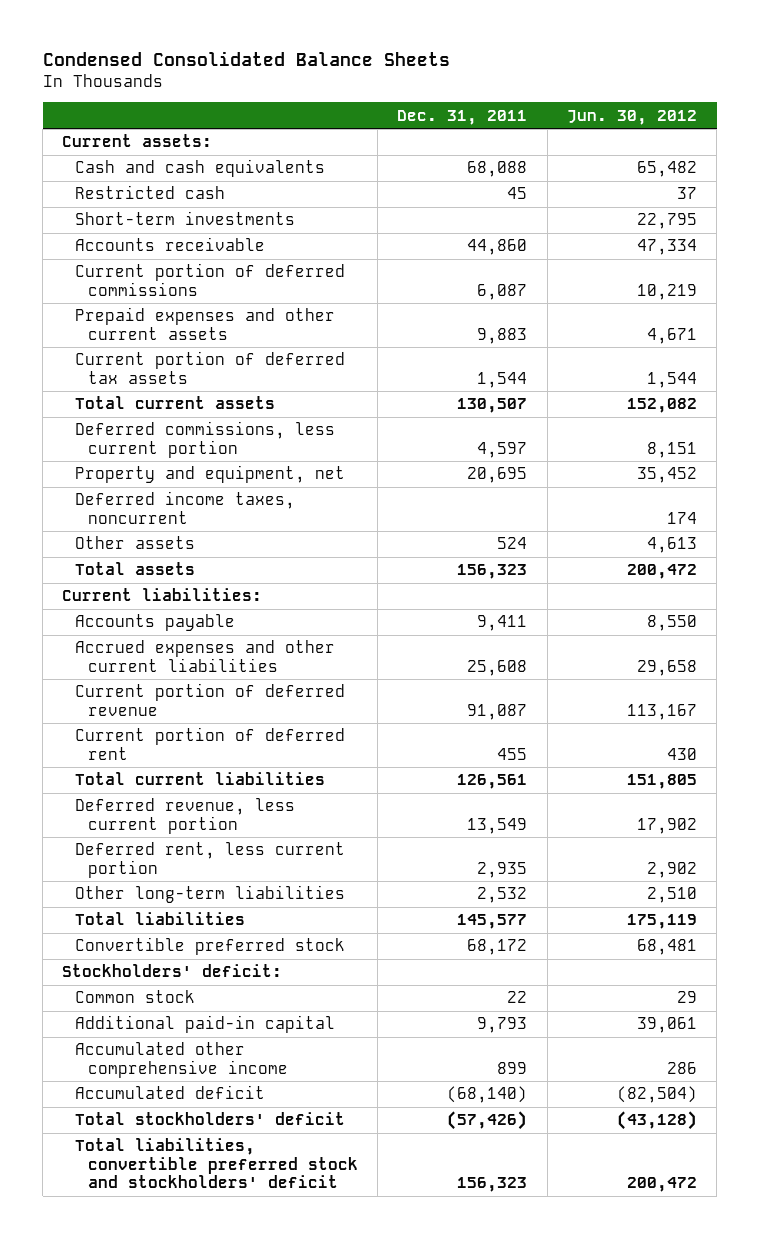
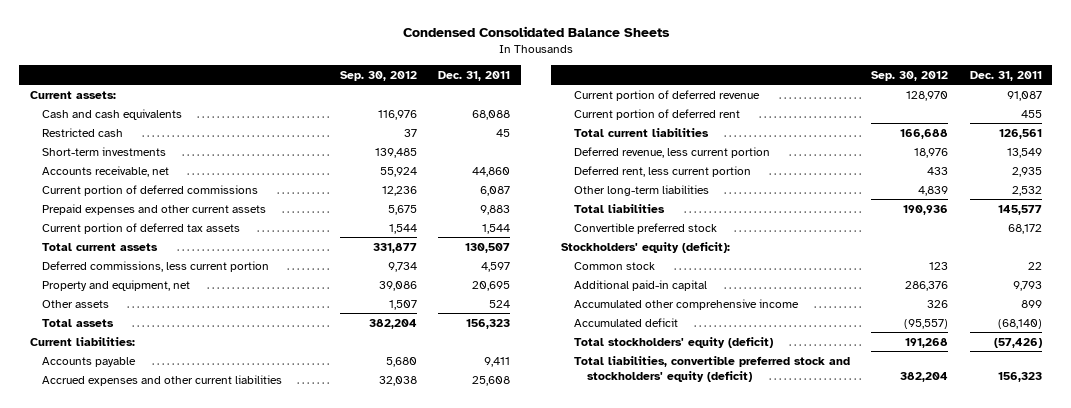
[567,109,698,125] Jun. 30, 2012 -> none
none -> [339,70,417,81] Sep. 30, 2012
[74,237,265,252] Accounts receivable -> [42,165,170,177] Accounts receivable, net
[74,491,295,524] Deferred income taxes, noncurrent -> none
[62,964,283,978] Stockholders' deficit: -> [561,241,731,253] Stockholders' equity (deficit):
[74,1112,345,1126] Total stockholders' deficit -> [574,336,774,348] Total stockholders' equity (deficit)
[74,1138,358,1189] Total liabilities, convertible preferred stock and stockholders' deficit -> [574,355,851,382] Total liabilities, convertible preferred stock and stockholders' equity (deficit)

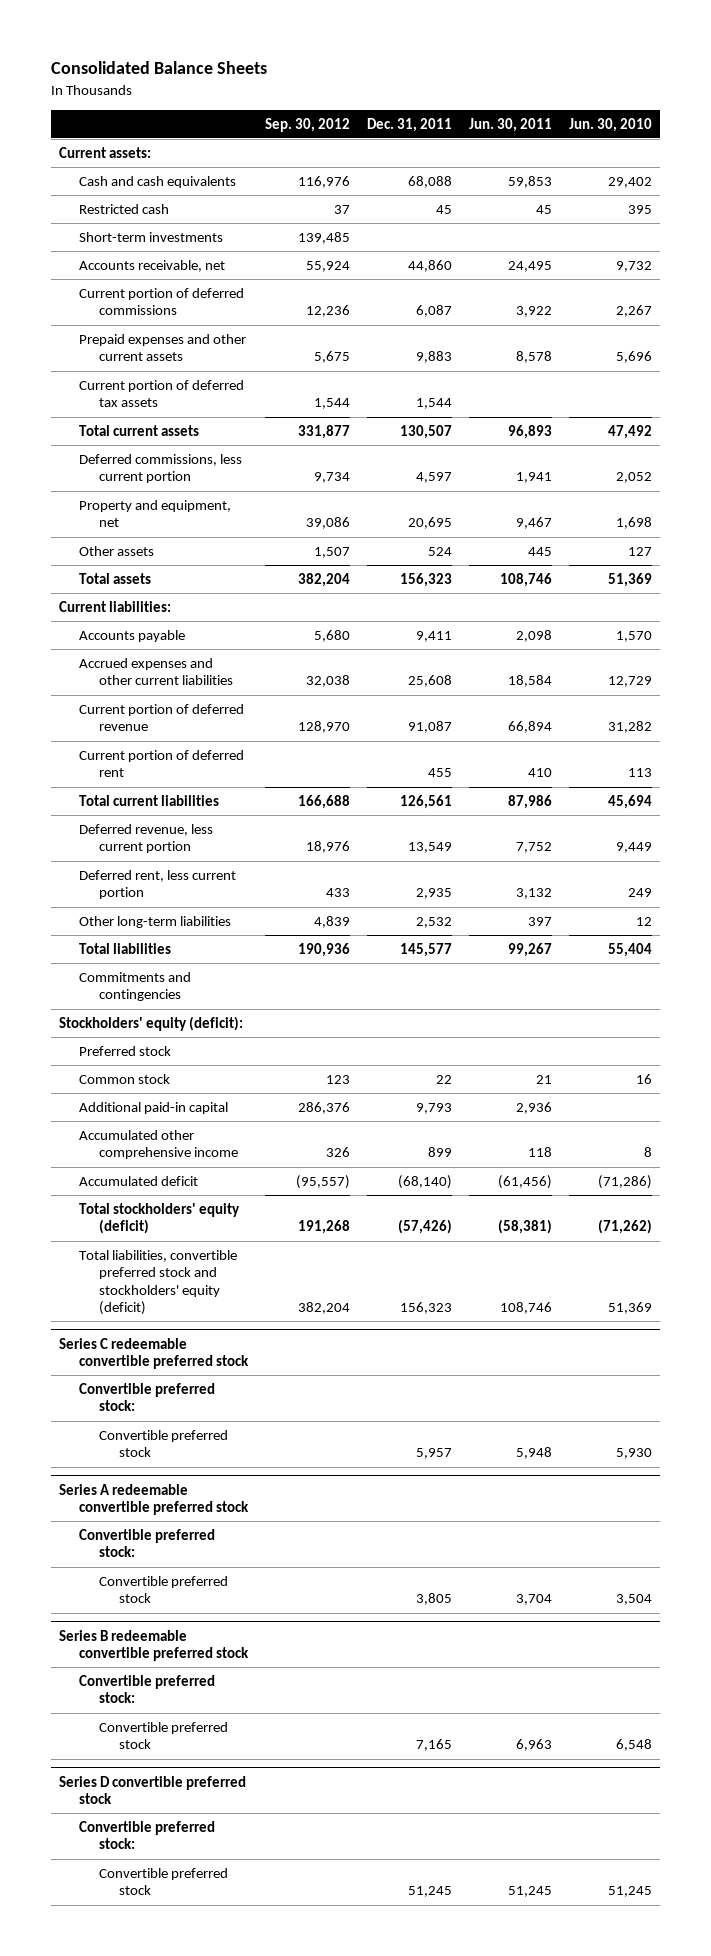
[402,26,670,38] Condensed Consolidated Balance Sheets -> [50,61,267,75] Consolidated Balance Sheets
none -> [469,117,553,132] Jun. 30, 2011
none -> [568,117,652,132] Jun. 30, 2010
[574,222,718,234] Convertible preferred stock -> none
none -> [79,972,192,1002] Commitments and contingencies
none -> [79,1046,172,1057] Preferred stock
none -> [59,1337,250,1370] Series C redeemable convertible preferred stock
none -> [79,1383,216,1412] Convertible preferred stock:
none -> [99,1430,229,1458] Convertible preferred stock
none -> [59,1483,250,1516] Series A redeemable convertible preferred stock
none -> [79,1529,216,1558] Convertible preferred stock:
none -> [99,1576,229,1604] Convertible preferred stock
none -> [59,1629,250,1662] Series B redeemable convertible preferred stock
none -> [79,1675,216,1704] Convertible preferred stock:
none -> [99,1722,229,1750] Convertible preferred stock
none -> [59,1775,247,1805] Series D convertible preferred stock
none -> [79,1821,216,1850] Convertible preferred stock:
none -> [99,1868,229,1896] Convertible preferred stock

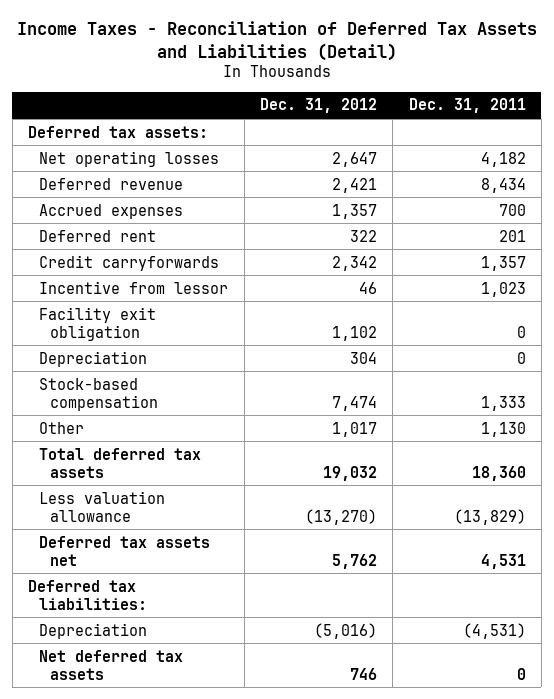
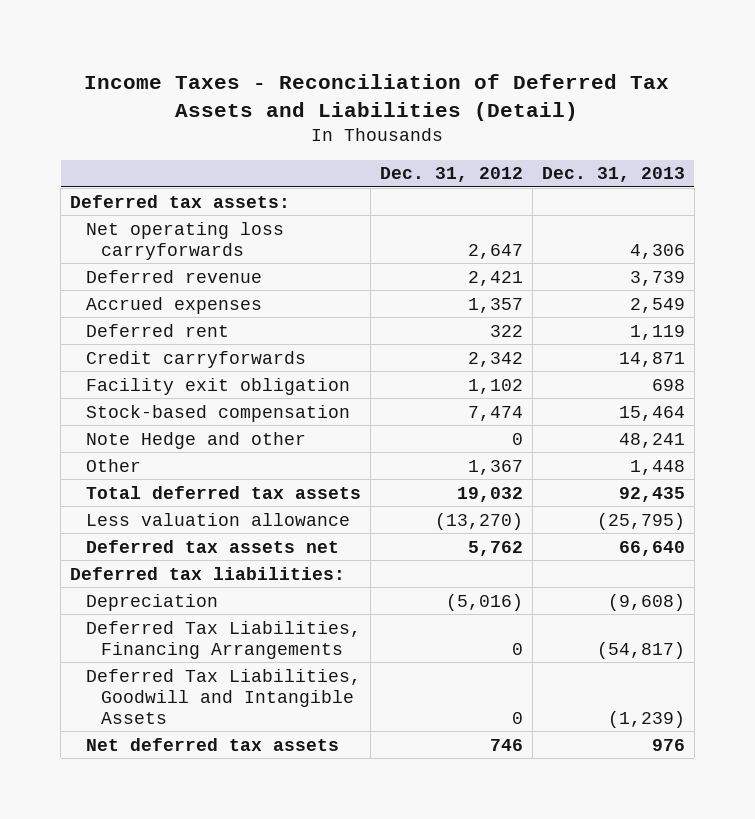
[408,98,526,114] Dec. 31, 2011 -> none
none -> [541,167,685,183] Dec. 31, 2013
[39,150,220,167] Net operating losses -> [85,221,284,260] Net operating loss carryforwards
[39,280,229,294] Incentive from lessor -> none
[39,350,148,367] Depreciation -> none
none -> [85,431,306,449] Note Hedge and other
[331,421,377,437] 1,017 -> [467,459,523,475] 1,367
none -> [85,620,361,659] Deferred Tax Liabilities, Financing Arrangements
none -> [85,668,361,724] Deferred Tax Liabilities, Goodwill and Intangible Assets

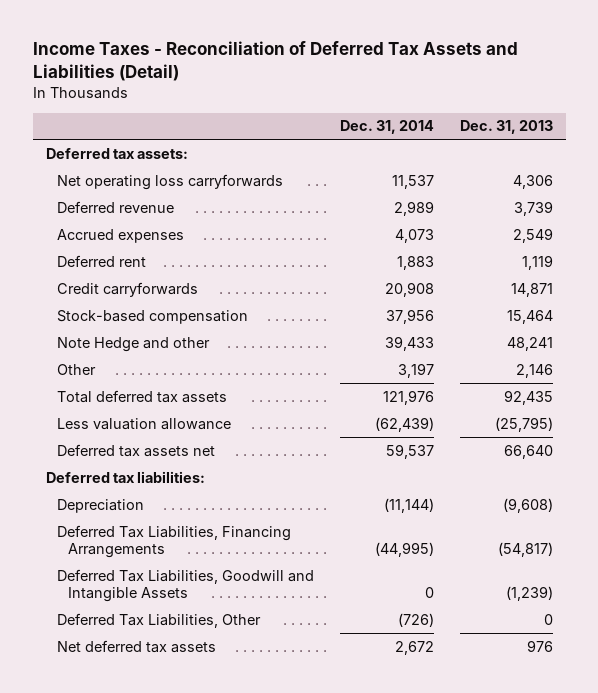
[379,167,523,183] Dec. 31, 2012 -> none
none -> [339,120,434,135] Dec. 31, 2014
[85,377,350,395] Facility exit obligation -> none
[629,459,685,475] 1,448 -> [515,363,553,378] 2,146
none -> [56,612,261,628] Deferred Tax Liabilities, Other

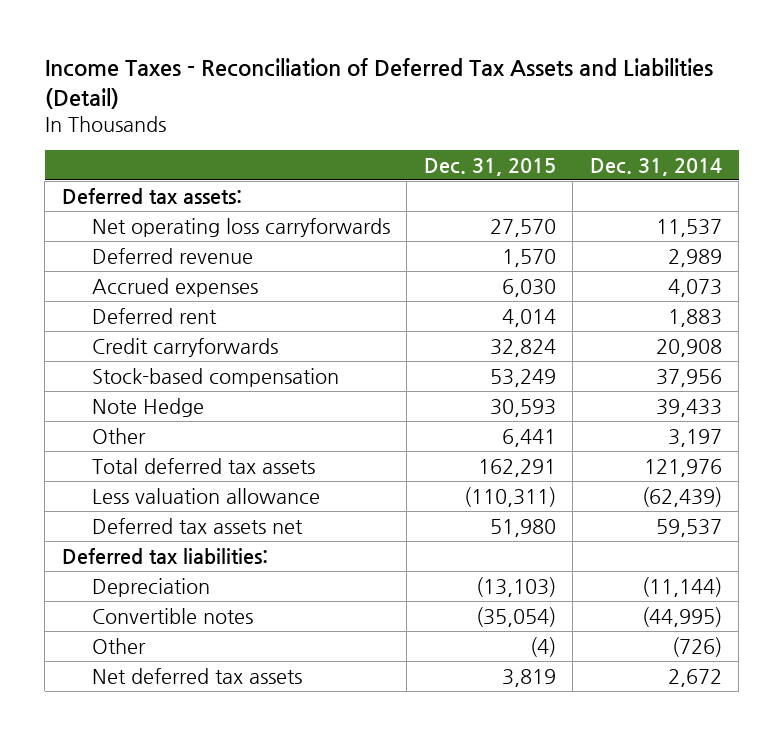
[459,120,553,135] Dec. 31, 2013 -> none
none -> [423,157,556,176] Dec. 31, 2015
[56,336,210,352] Note Hedge and other -> [91,397,204,417] Note Hedge
[56,568,314,603] Deferred Tax Liabilities, Goodwill and Intangible Assets -> none
[56,524,291,559] Deferred Tax Liabilities, Financing Arrangements -> [91,607,253,624] Convertible notes
[56,612,261,628] Deferred Tax Liabilities, Other -> [91,637,146,654] Other

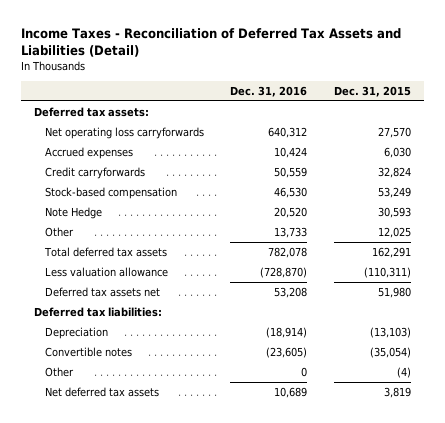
[589,157,722,176] Dec. 31, 2014 -> none
none -> [230,85,308,97] Dec. 31, 2016
[91,247,253,264] Deferred revenue -> none
[91,307,217,324] Deferred rent -> none
[501,428,556,447] 6,441 -> [378,226,412,238] 12,025

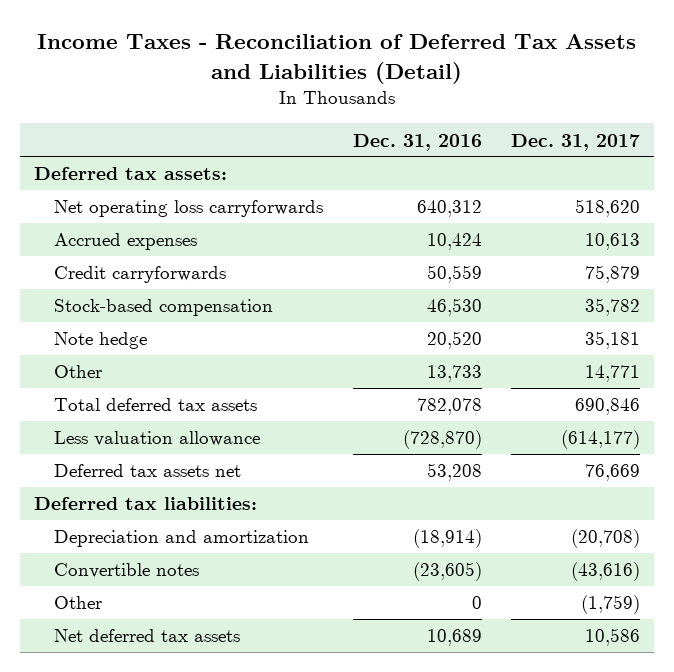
[334,85,412,97] Dec. 31, 2015 -> none
none -> [510,133,640,151] Dec. 31, 2017
[44,206,102,219] Note Hedge -> [54,332,148,350] Note hedge
[44,326,108,339] Depreciation -> [54,530,310,548] Depreciation and amortization

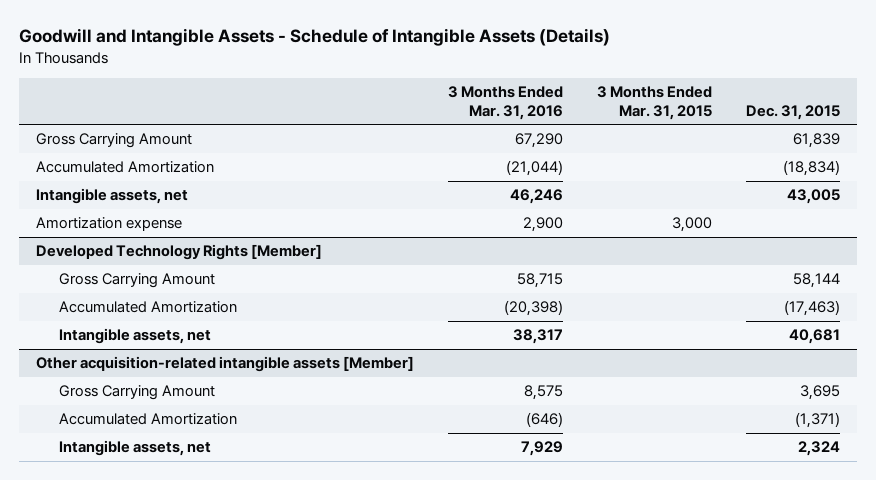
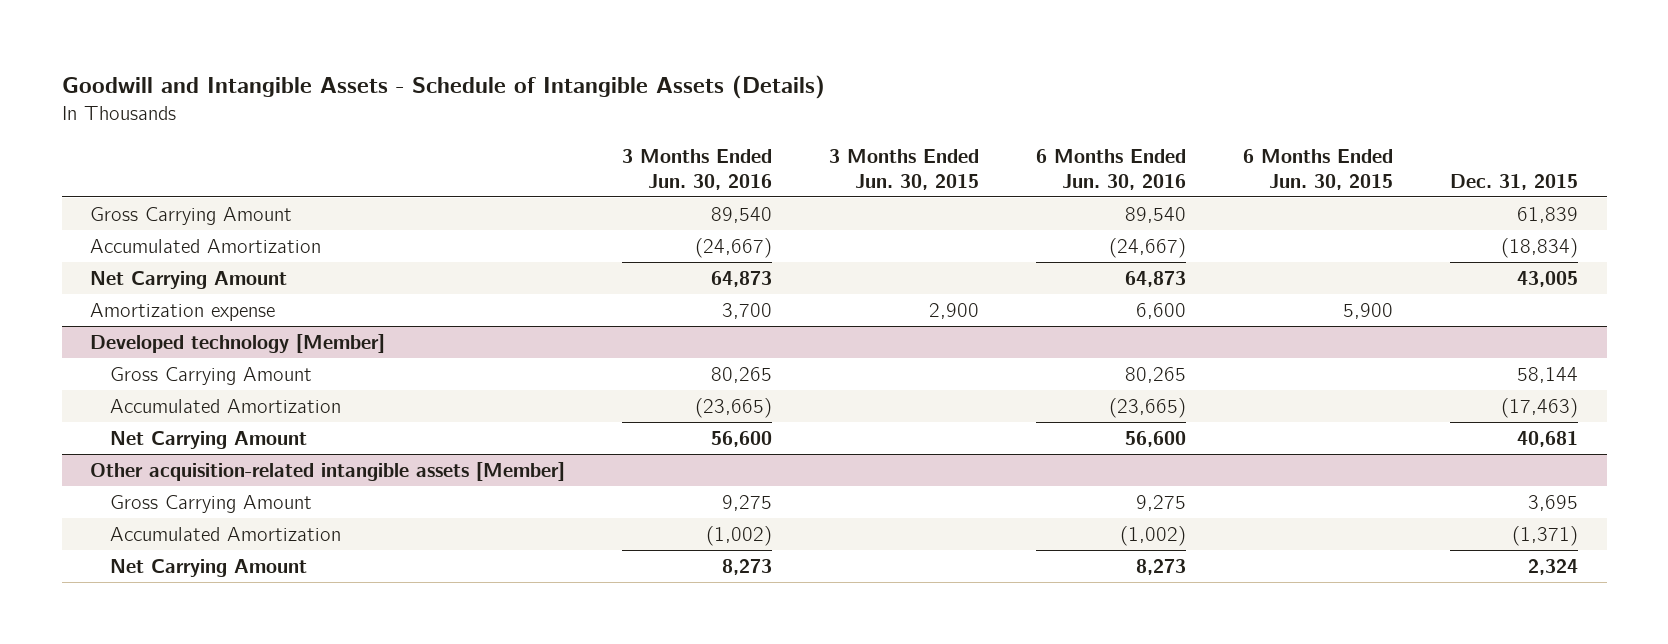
[448,86,564,120] 3 Months Ended Mar. 31, 2016 -> none
[597,86,713,120] 3 Months Ended Mar. 31, 2015 -> none
none -> [622,148,773,190] 3 Months Ended Jun. 30, 2016
none -> [829,148,980,190] 3 Months Ended Jun. 30, 2015
none -> [1036,148,1187,190] 6 Months Ended Jun. 30, 2016
none -> [1243,148,1394,190] 6 Months Ended Jun. 30, 2015
[36,188,189,205] Intangible assets, net -> [90,270,288,289] Net Carrying Amount
[36,244,323,261] Developed Technology Rights [Member] -> [90,333,386,353] Developed technology [Member]
[58,328,211,345] Intangible assets, net -> [109,430,307,449] Net Carrying Amount
[58,440,211,457] Intangible assets, net -> [109,558,307,577] Net Carrying Amount

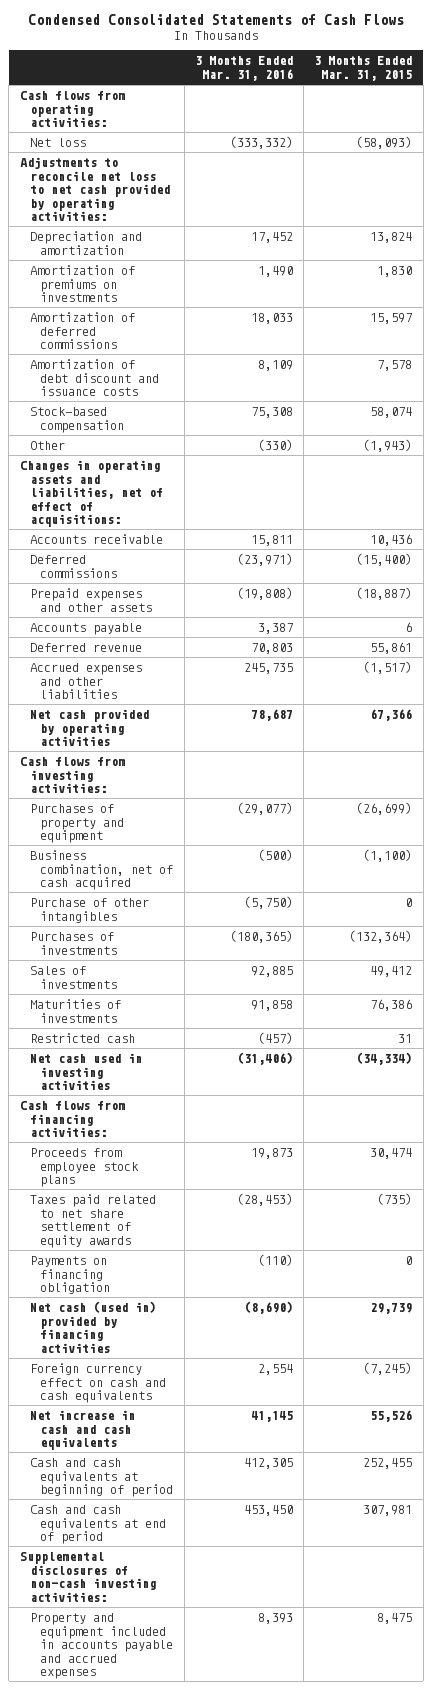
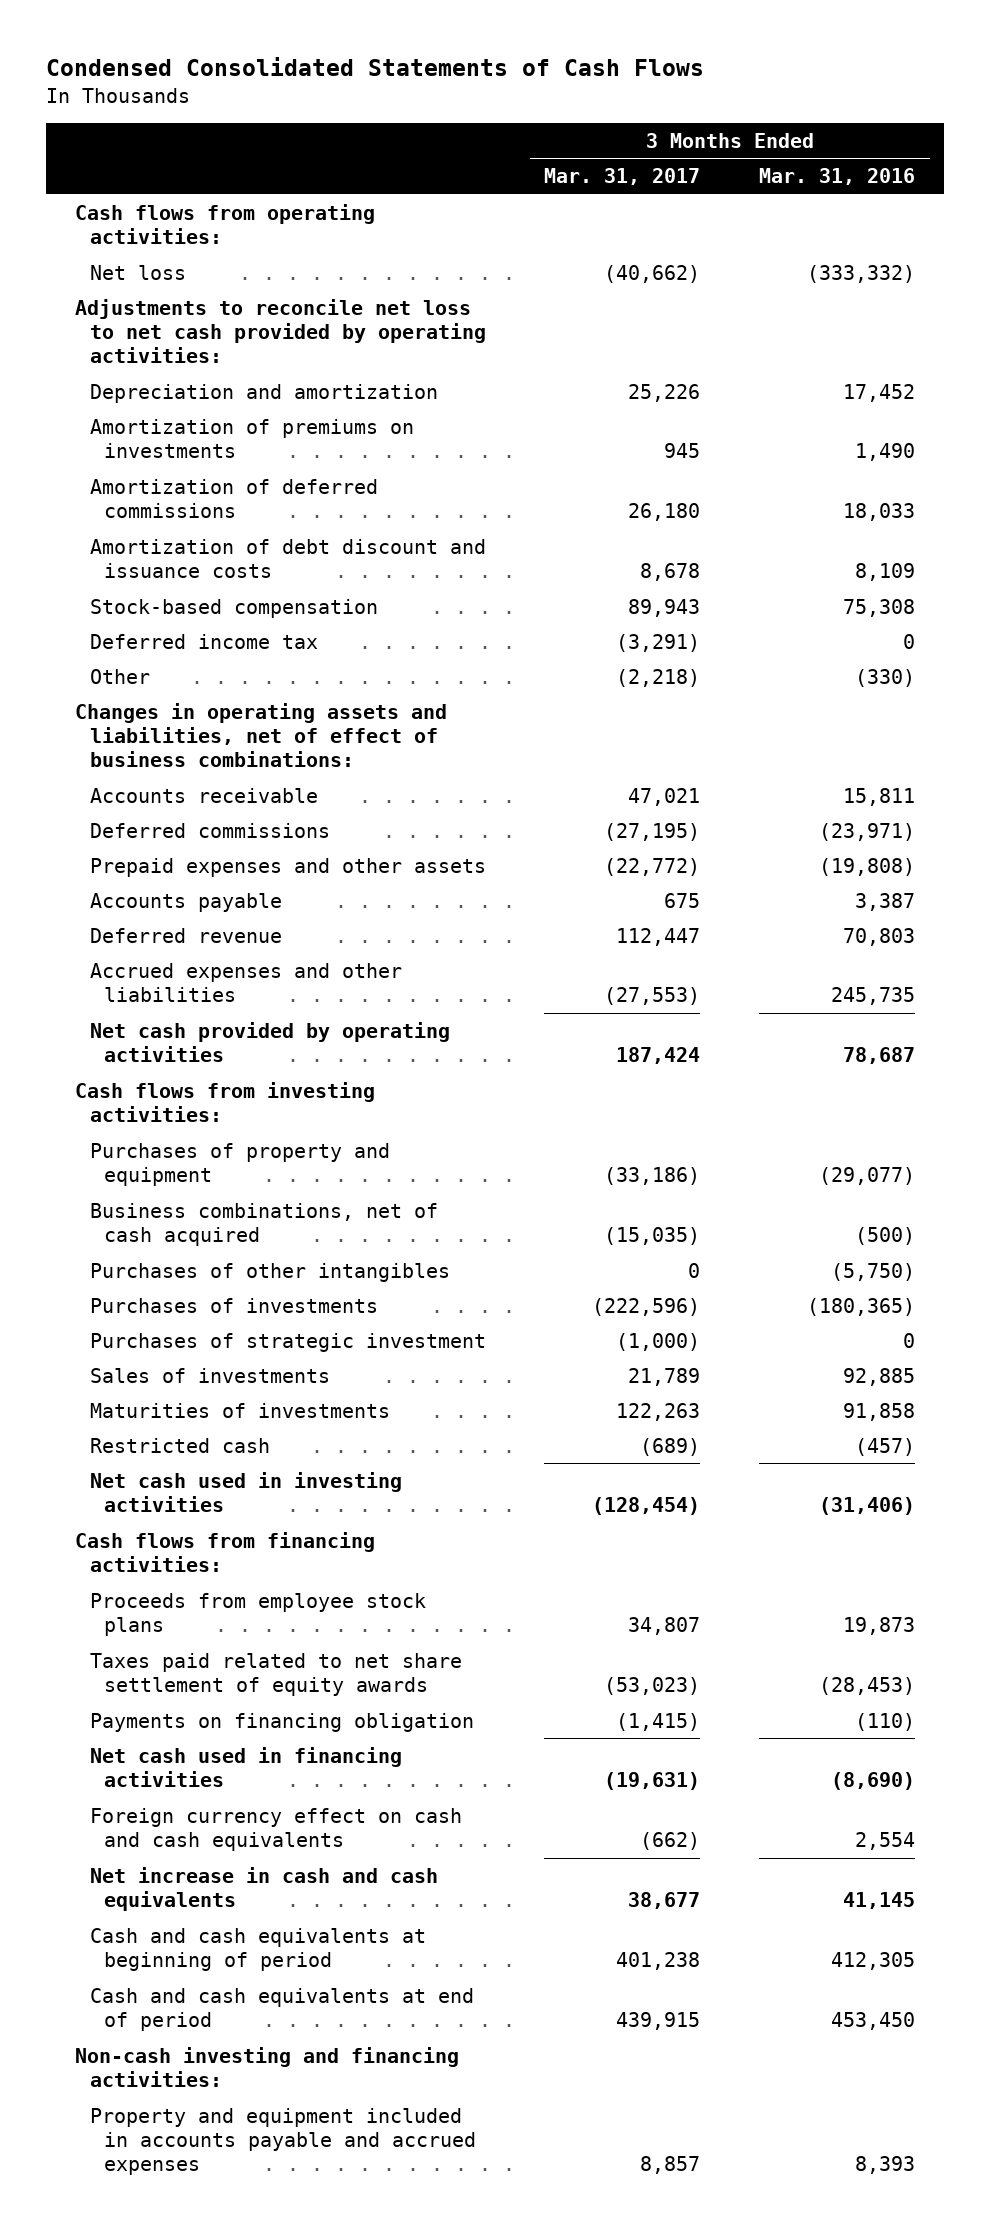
[314,56,413,81] 3 Months Ended Mar. 31, 2015 -> none
none -> [544,168,701,186] Mar. 31, 2017
none -> [89,633,318,649] Deferred income tax
[19,460,163,528] Changes in operating assets and liabilities, net of effect of acquisitions: -> [74,702,447,768] Changes in operating assets and liabilities, net of effect of business combinations:
[29,850,174,891] Business combination, net of cash acquired -> [89,1202,438,1247] Business combinations, net of cash acquired
[29,898,149,923] Purchase of other intangibles -> [89,1262,450,1282] Purchases of other intangibles
none -> [89,1332,486,1352] Purchases of strategic investment
[29,1301,156,1353] Net cash (used in) provided by financing activities -> [89,1746,402,1788] Net cash used in financing activities
[19,1552,156,1602] Supplemental disclosures of non-cash investing activities: -> none
none -> [74,2046,459,2088] Non-cash investing and financing activities:

